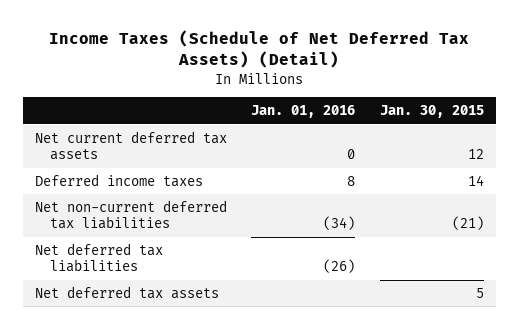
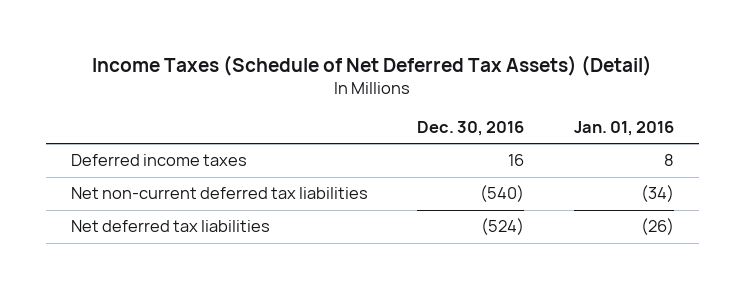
[379,105,484,119] Jan. 30, 2015 -> none
none -> [417,121,525,137] Dec. 30, 2016
[35,130,228,161] Net current deferred tax assets -> none
[35,285,220,299] Net deferred tax assets -> none

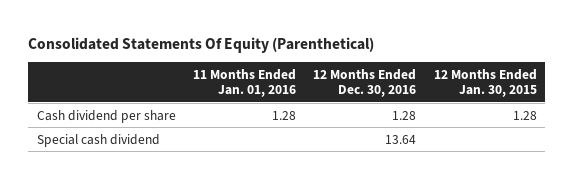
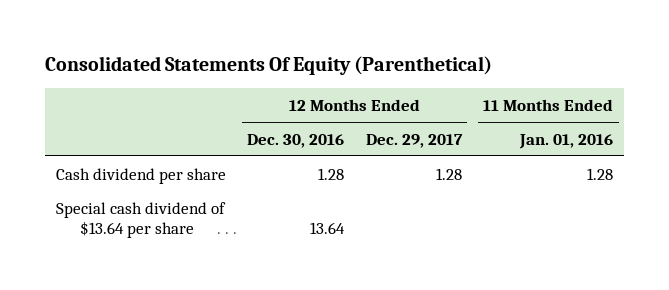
[433,68,537,98] 12 Months Ended Jan. 30, 2015 -> none
none -> [365,133,463,148] Dec. 29, 2017
[36,133,160,147] Special cash dividend -> [55,201,226,239] Special cash dividend of $13.64 per share

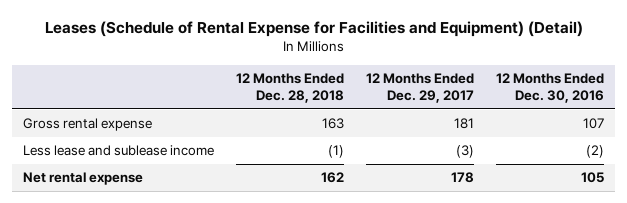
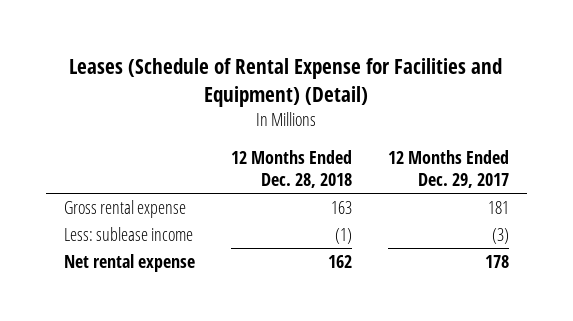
[496,73,605,103] 12 Months Ended Dec. 30, 2016 -> none
[23,145,215,157] Less lease and sublease income -> [63,226,193,241] Less: sublease income

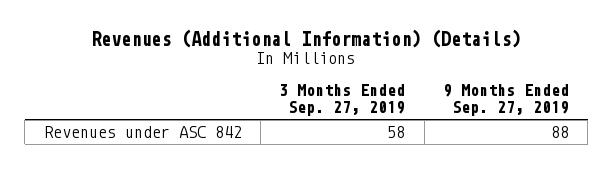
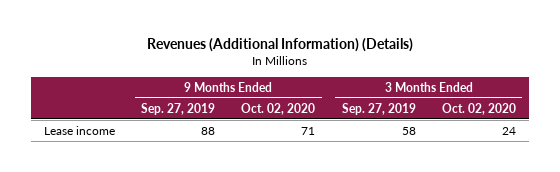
none -> [241,102,316,115] Oct. 02, 2020
none -> [441,102,516,115] Oct. 02, 2020
[43,126,242,139] Revenues under ASC 842 -> [43,125,115,135] Lease income

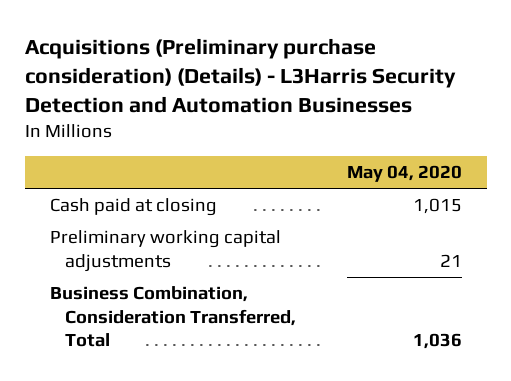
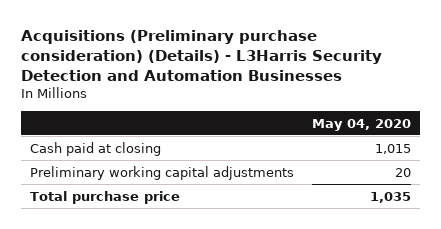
[49,286,297,347] Business Combination, Consideration Transferred, Total -> none
[439,253,462,267] 21 -> [395,167,412,177] 20
none -> [29,190,180,204] Total purchase price

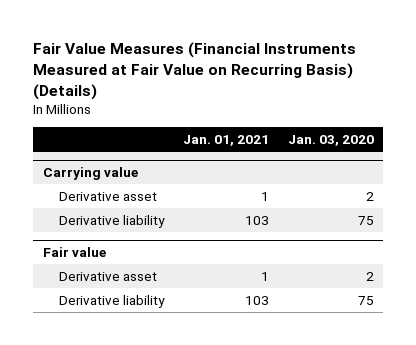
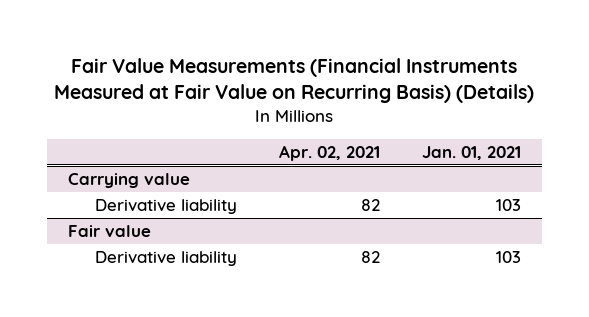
[33,42,357,100] Fair Value Measures (Financial Instruments Measured at Fair Value on Recurring Basis) (Details) -> [54,57,535,104] Fair Value Measurements (Financial Instruments Measured at Fair Value on Recurring Basis) (Details)
[287,134,374,146] Jan. 03, 2020 -> none
none -> [278,144,380,161] Apr. 02, 2021
[58,191,157,201] Derivative asset -> none
[58,271,157,281] Derivative asset -> none

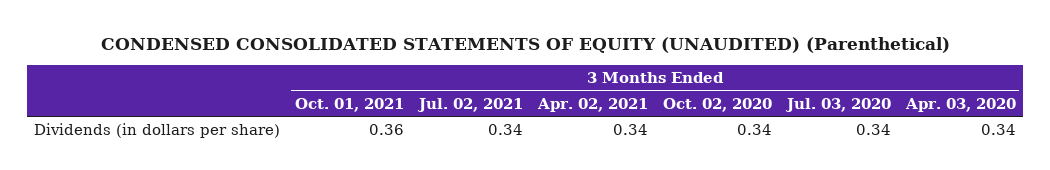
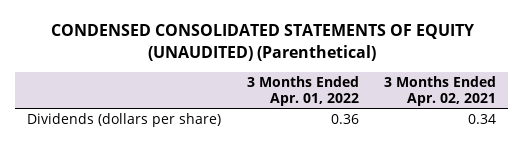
[295,97,405,112] Oct. 01, 2021 -> none
[417,97,524,112] Jul. 02, 2021 -> none
[662,97,772,112] Oct. 02, 2020 -> none
[784,97,891,112] Jul. 03, 2020 -> none
[904,97,1016,112] Apr. 03, 2020 -> none
none -> [246,75,359,106] 3 Months Ended Apr. 01, 2022
[34,123,281,139] Dividends (in dollars per share) -> [27,113,222,128] Dividends (dollars per share)

